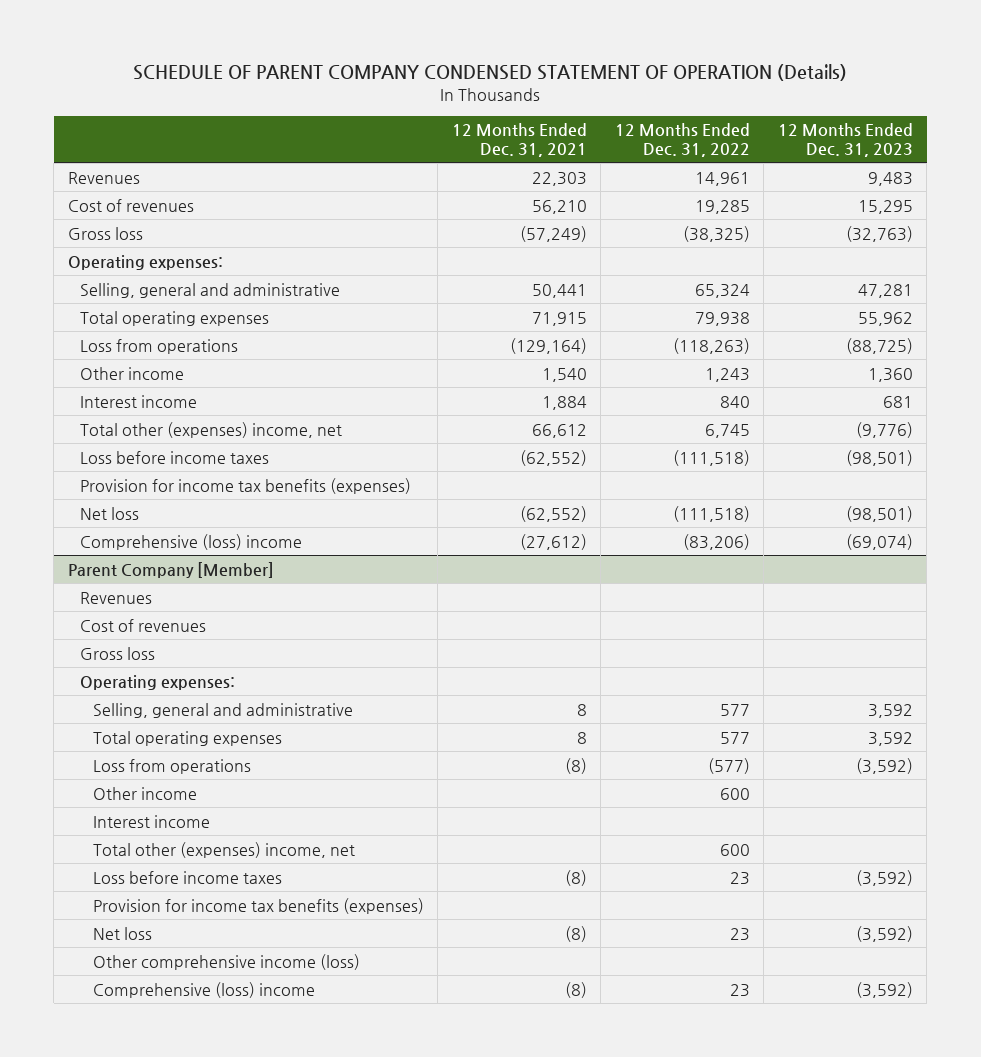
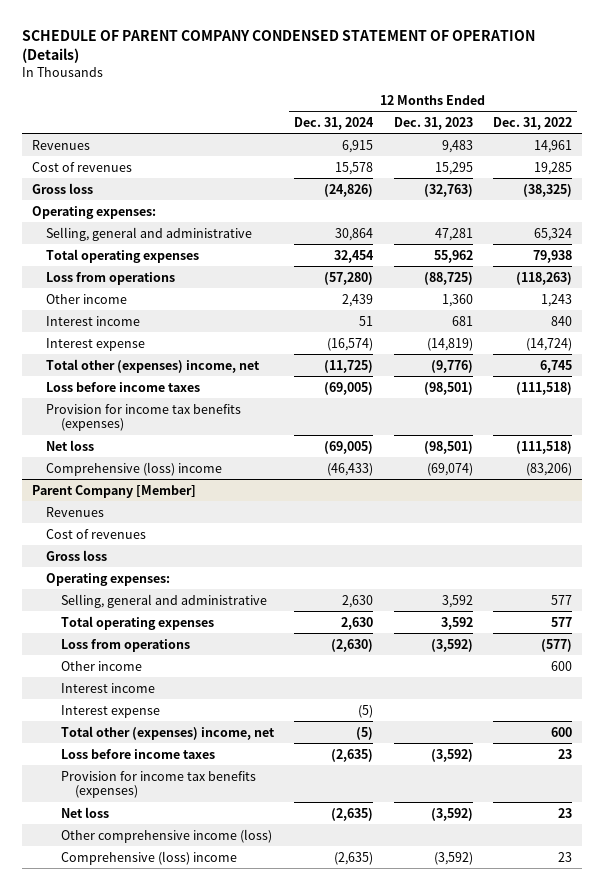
[451,123,587,157] 12 Months Ended Dec. 31, 2021 -> none
none -> [294,116,375,130] Dec. 31, 2024
none -> [46,337,146,351] Interest expense
none -> [60,704,160,718] Interest expense

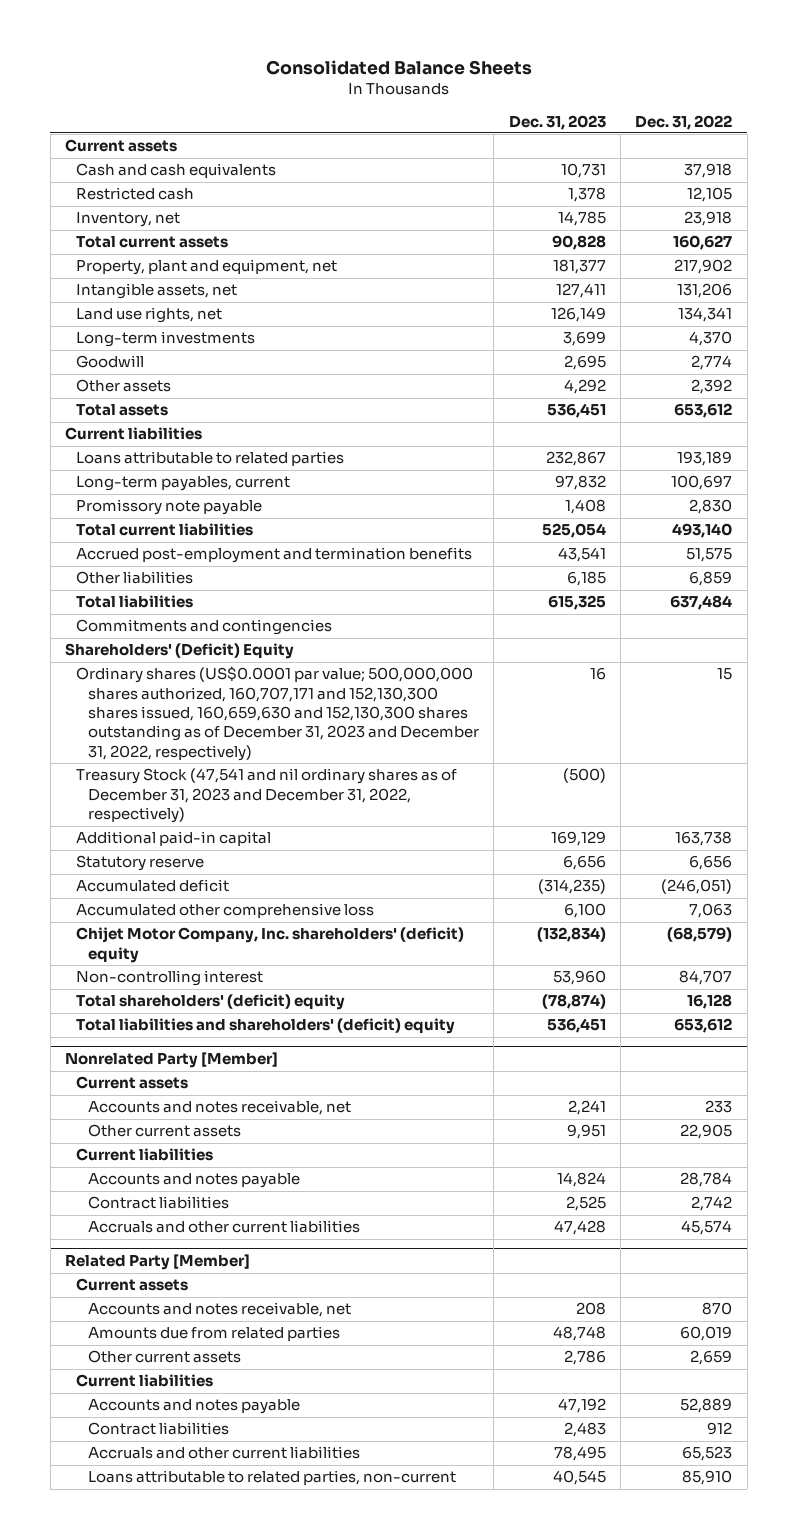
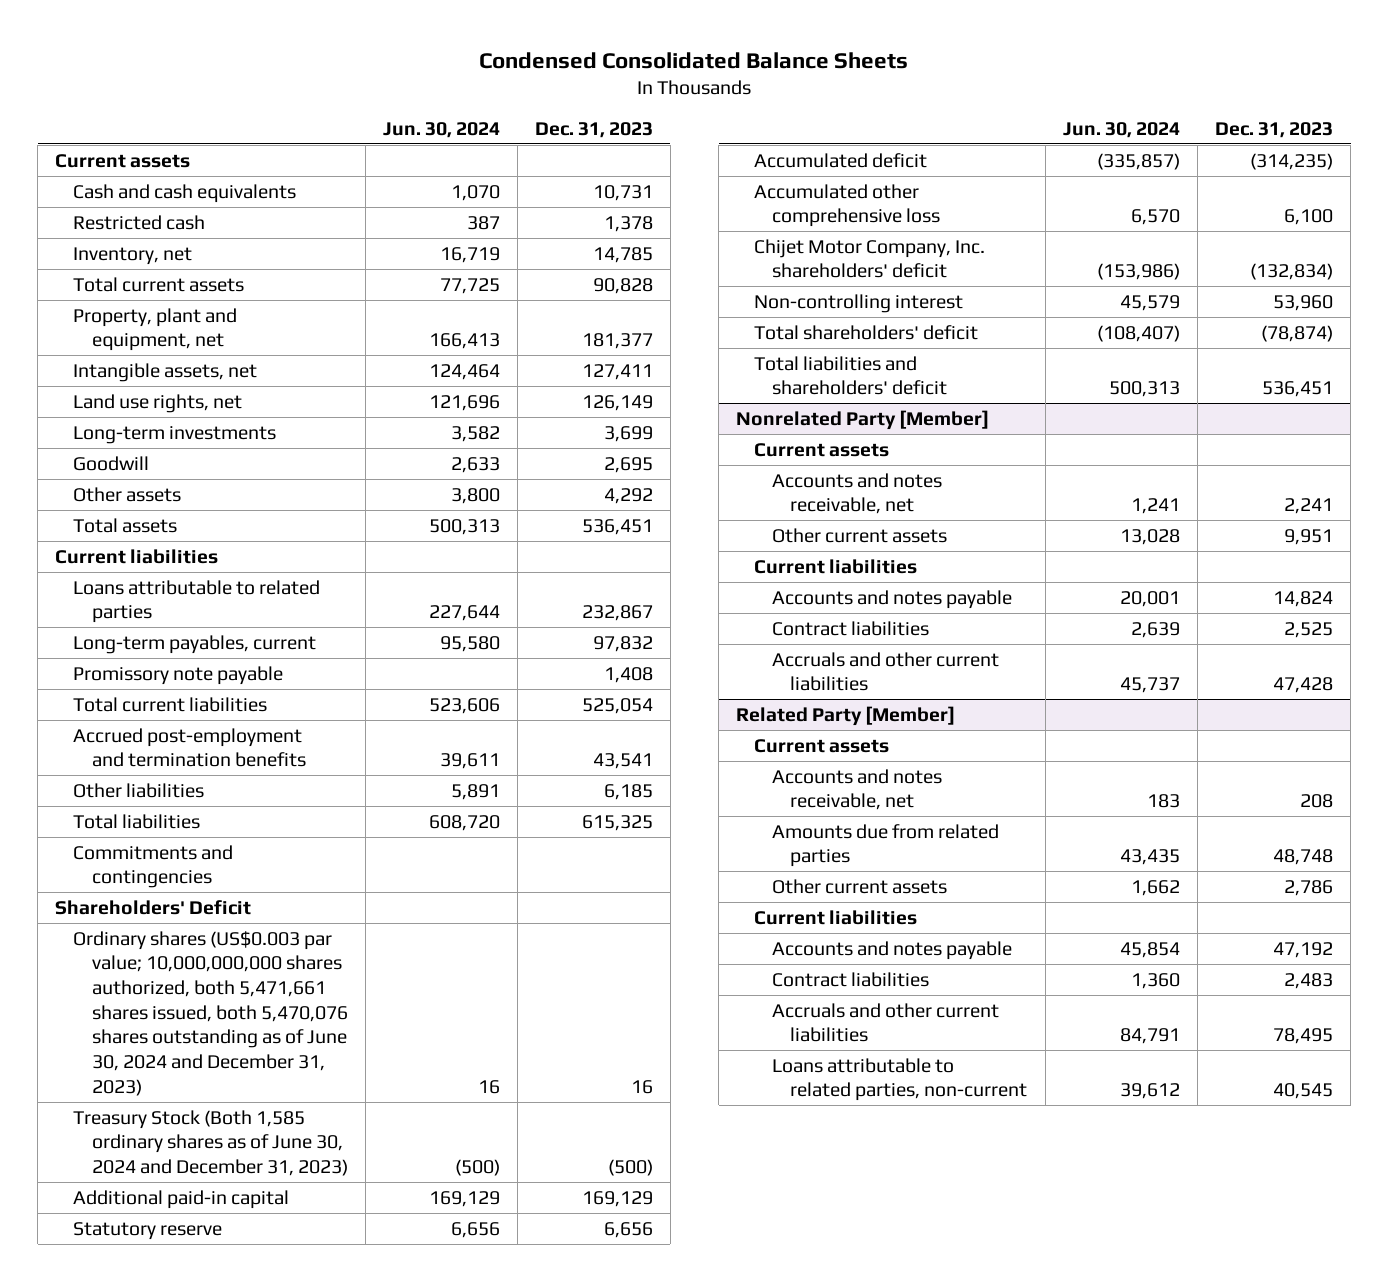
[265,59,532,75] Consolidated Balance Sheets -> [479,51,909,69] Condensed Consolidated Balance Sheets
[635,114,733,130] Dec. 31, 2022 -> none
none -> [382,121,500,138] Jun. 30, 2024
[65,643,295,660] Shareholders' (Deficit) Equity -> [55,899,252,915] Shareholders' Deficit
[76,666,479,761] Ordinary shares (US$0.0001 par value; 500,000,000 shares authorized, 160,707,171 and 152,130,300 shares issued, 160,659,630 and 152,130,300 shares outstanding as of December 31, 2023 and December 31, 2022, respectively) -> [73,930,348,1096] Ordinary shares (US$0.003 par value; 10,000,000,000 shares authorized, both 5,471,661 shares issued, both 5,470,076 shares outstanding as of June 30, 2024 and December 31, 2023)
[76,768,458,824] Treasury Stock (47,541 and nil ordinary shares as of December 31, 2023 and December 31, 2022, respectively) -> [73,1109,348,1176] Treasury Stock (Both 1,585 ordinary shares as of June 30, 2024 and December 31, 2023)
[76,927,465,963] Chijet Motor Company, Inc. shareholders' (deficit) equity -> [754,238,986,279] Chijet Motor Company, Inc. shareholders' deficit
[76,994,346,1011] Total shareholders' (deficit) equity -> [754,324,979,340] Total shareholders' deficit
[76,1018,456,1035] Total liabilities and shareholders' (deficit) equity -> [754,355,948,396] Total liabilities and shareholders' deficit

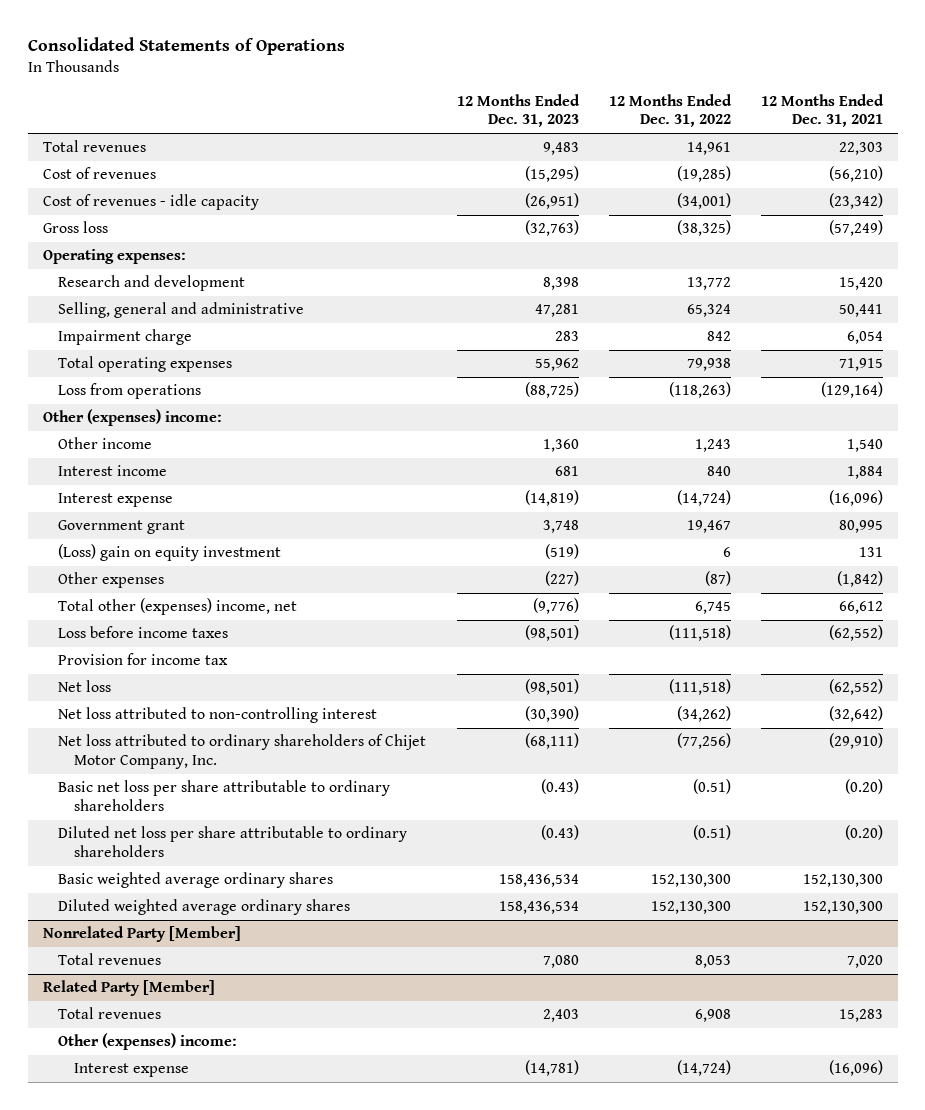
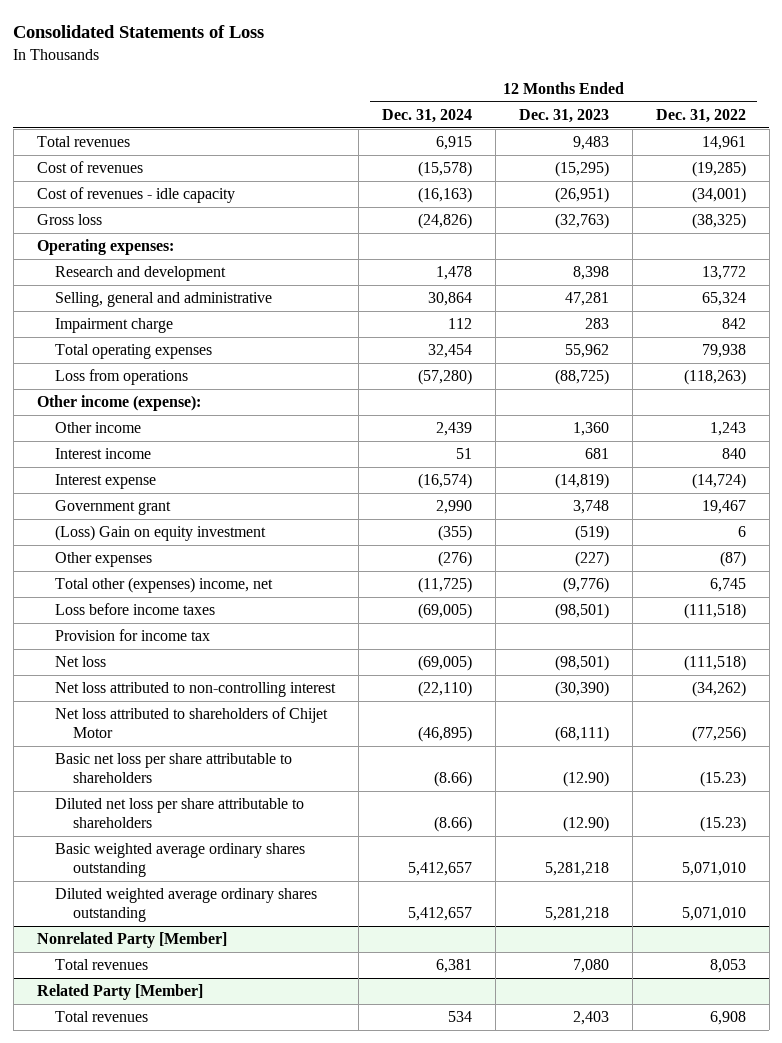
[27,37,345,56] Consolidated Statements of Operations -> [13,25,265,39] Consolidated Statements of Loss
[760,93,884,128] 12 Months Ended Dec. 31, 2021 -> none
none -> [381,109,472,124] Dec. 31, 2024
[42,409,222,427] Other (expenses) income: -> [36,395,201,412] Other income (expense):
[58,544,282,562] (Loss) gain on equity investment -> [54,525,266,542] (Loss) Gain on equity investment
[58,734,427,769] Net loss attributed to ordinary shareholders of Chijet Motor Company, Inc. -> [54,707,328,739] Net loss attributed to shareholders of Chijet Motor
[58,780,391,811] Basic net loss per share attributable to ordinary shareholders -> [54,753,292,784] Basic net loss per share attributable to shareholders
[540,779,579,795] (0.43) -> [562,771,609,788] (12.90)
[692,779,731,795] (0.51) -> [699,771,746,788] (15.23)
[58,826,408,857] Diluted net loss per share attributable to ordinary shareholders -> [54,798,304,829] Diluted net loss per share attributable to shareholders
[540,825,579,841] (0.43) -> [562,816,609,833] (12.90)
[692,825,731,841] (0.51) -> [699,816,746,833] (15.23)
[58,872,334,889] Basic weighted average ordinary shares -> [54,843,305,878] Basic weighted average ordinary shares outstanding
[498,874,579,888] 158,436,534 -> [544,862,609,877] 5,281,218
[650,874,731,888] 152,130,300 -> [681,862,746,877] 5,071,010
[58,899,351,916] Diluted weighted average ordinary shares -> [54,888,317,923] Diluted weighted average ordinary shares outstanding
[498,901,579,915] 158,436,534 -> [544,907,609,922] 5,281,218
[650,901,731,915] 152,130,300 -> [681,907,746,922] 5,071,010
[58,1033,238,1051] Other (expenses) income: -> none
[74,1063,190,1078] Interest expense -> none

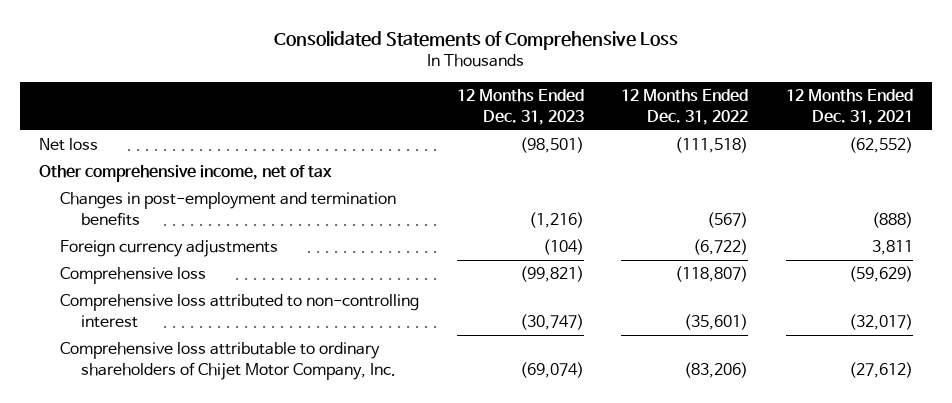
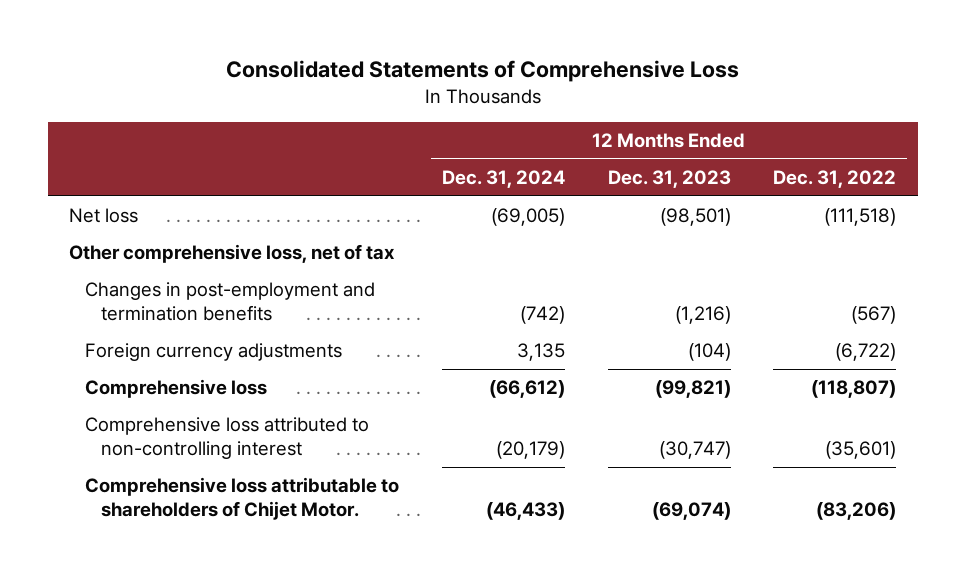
[785,89,913,125] 12 Months Ended Dec. 31, 2021 -> none
none -> [441,169,565,188] Dec. 31, 2024
[39,165,333,183] Other comprehensive income, net of tax -> [68,244,395,264] Other comprehensive loss, net of tax
[60,342,396,380] Comprehensive loss attributable to ordinary shareholders of Chijet Motor Company, Inc. -> [85,477,400,520] Comprehensive loss attributable to shareholders of Chijet Motor.

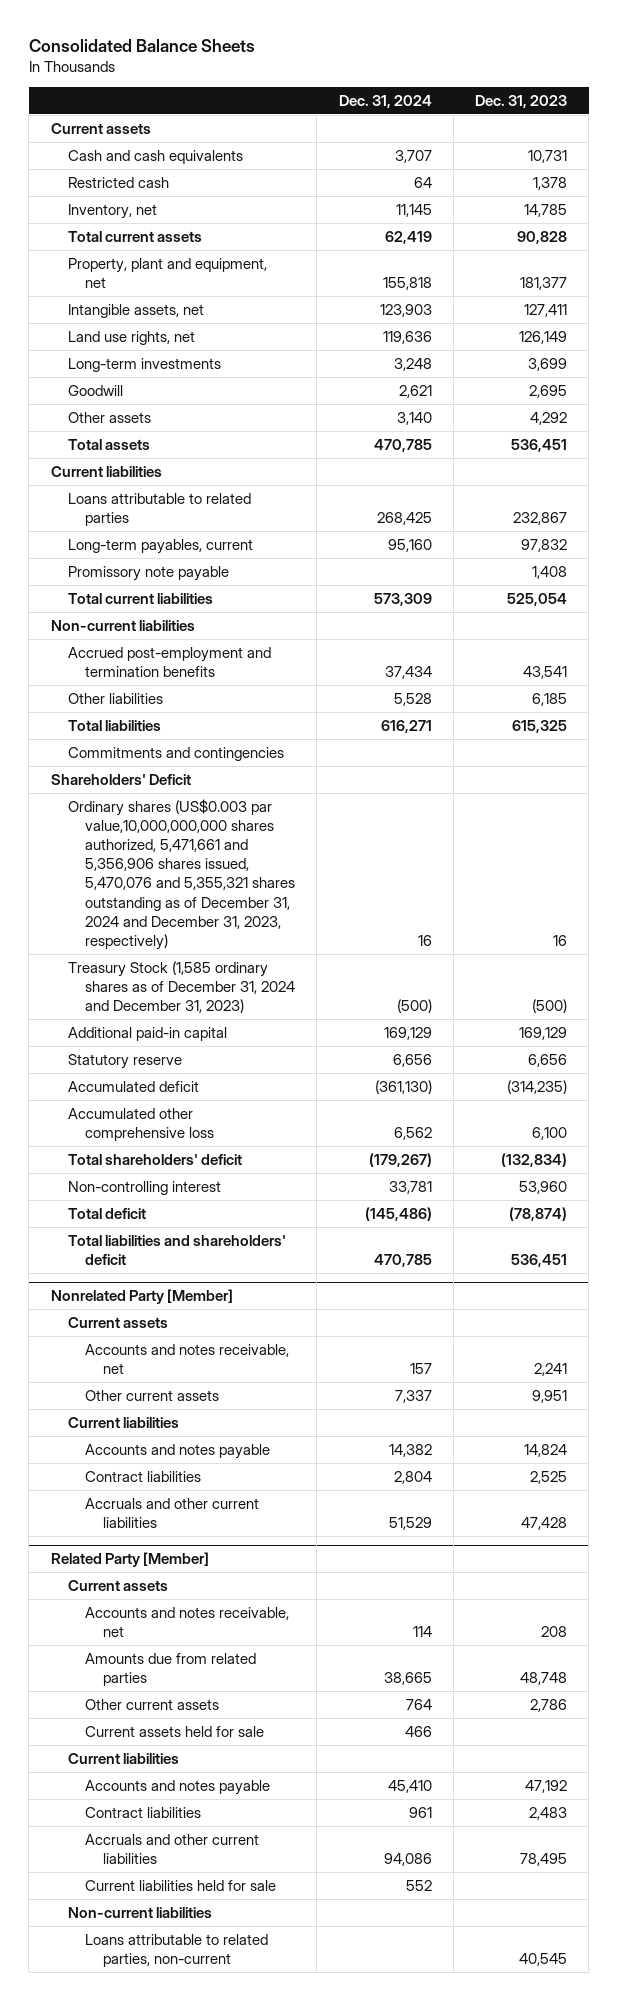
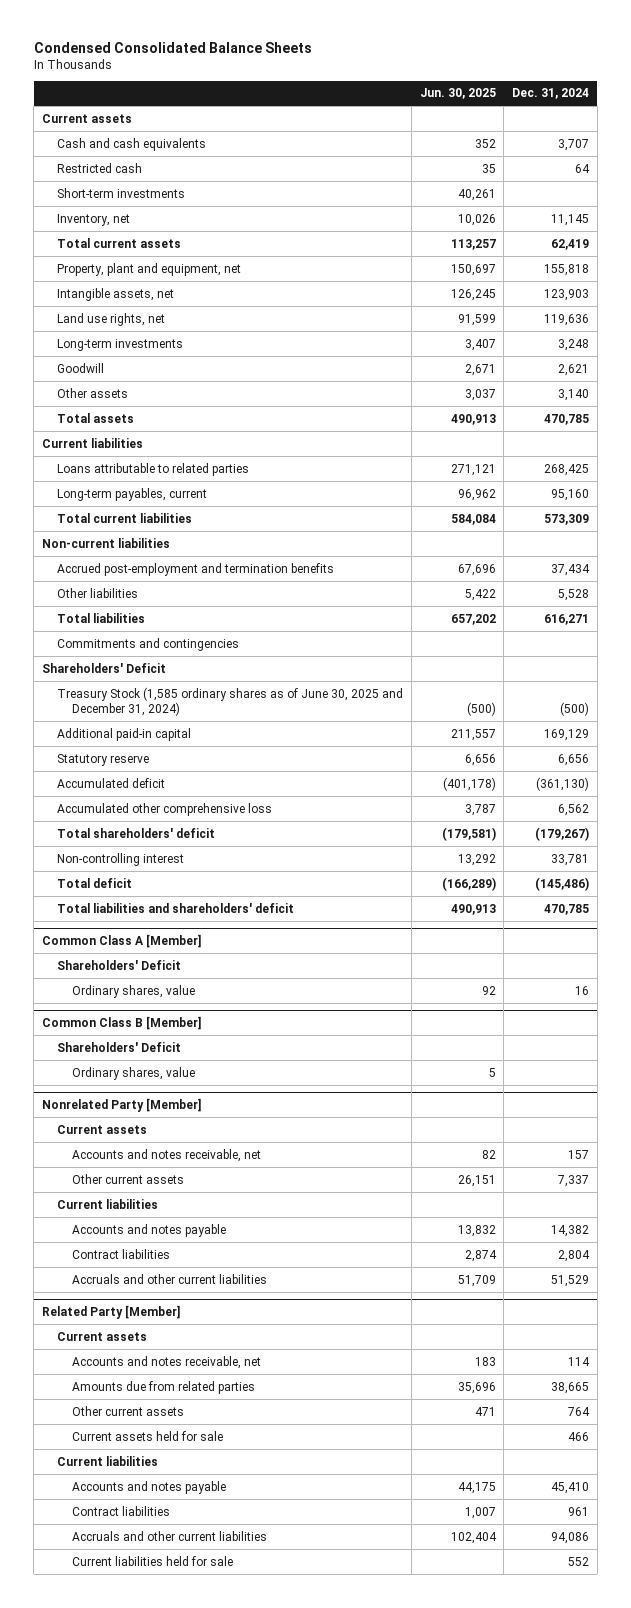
[28,39,255,53] Consolidated Balance Sheets -> [33,41,312,53] Condensed Consolidated Balance Sheets
[474,95,567,109] Dec. 31, 2023 -> none
none -> [419,88,496,100] Jun. 30, 2025
none -> [56,187,185,198] Short-term investments
[67,565,229,581] Promissory note payable -> none
[67,798,296,950] Ordinary shares (US$0.003 par value,10,000,000,000 shares authorized, 5,471,661 and 5,356,906 shares issued, 5,470,076 and 5,355,321 shares outstanding as of December 31, 2024 and December 31, 2023, respectively) -> none
[67,960,296,1014] Treasury Stock (1,585 ordinary shares as of December 31, 2024 and December 31, 2023) -> [56,686,403,716] Treasury Stock (1,585 ordinary shares as of June 30, 2025 and December 31, 2024)
none -> [42,934,202,949] Common Class A [Member]
none -> [56,959,181,970] Shareholders' Deficit
none -> [71,984,195,998] Ordinary shares, value
none -> [42,1016,202,1031] Common Class B [Member]
none -> [56,1041,181,1052] Shareholders' Deficit
none -> [71,1066,195,1080] Ordinary shares, value
[67,1906,212,1918] Non-current liabilities -> none
[85,1933,269,1967] Loans attributable to related parties, non-current -> none

